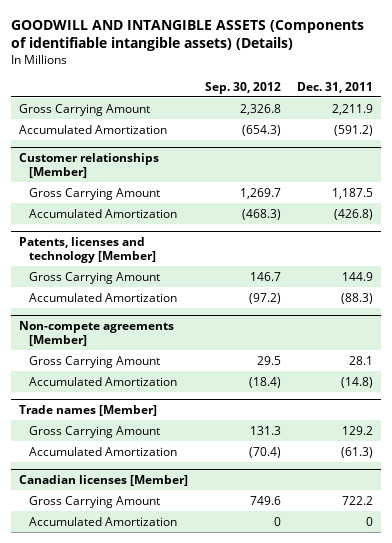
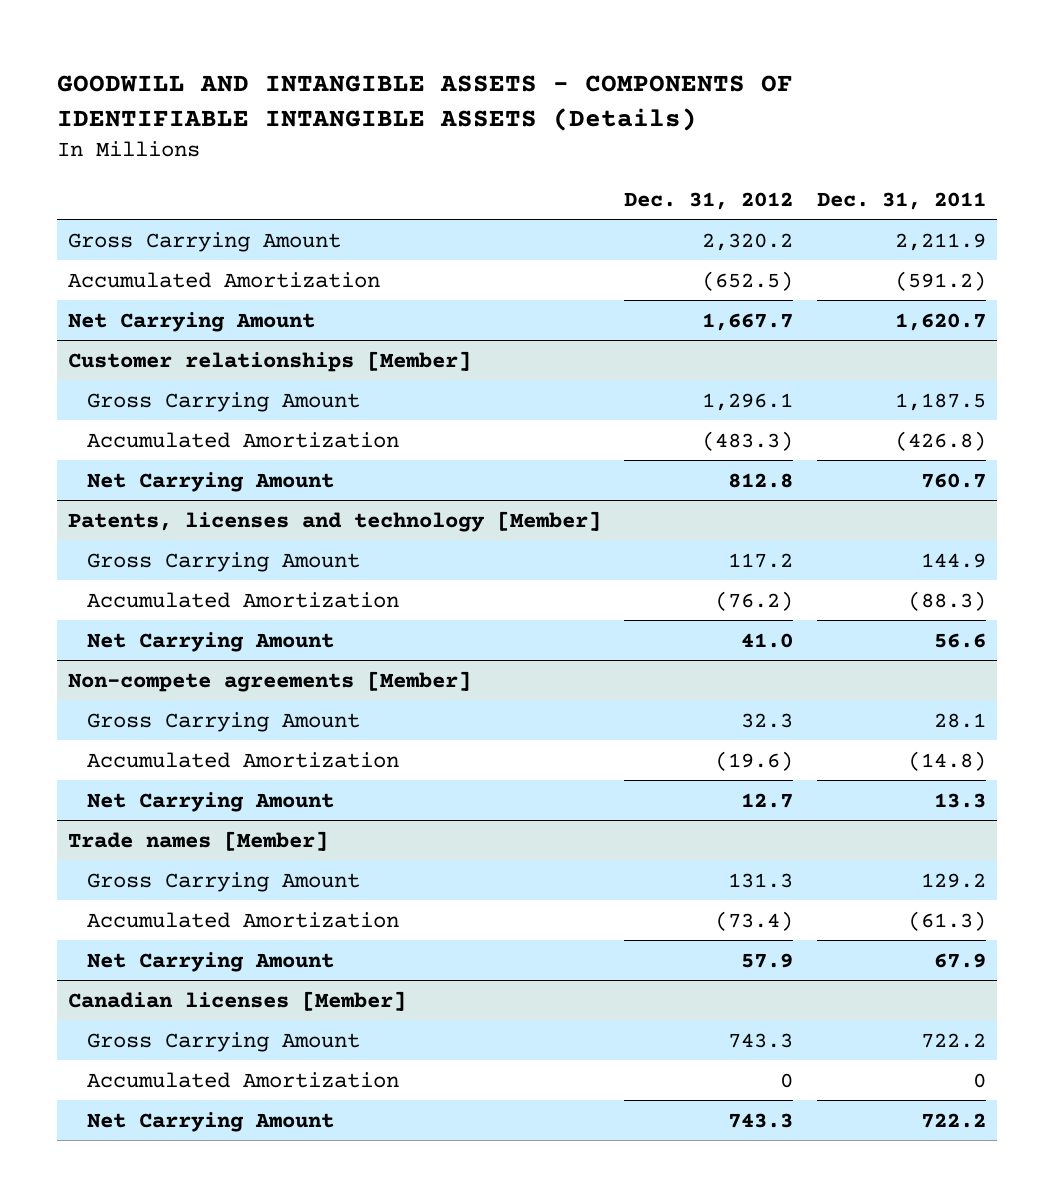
[11,19,365,52] GOODWILL AND INTANGIBLE ASSETS (Components of identifiable intangible assets) (Details) -> [56,75,793,132] GOODWILL AND INTANGIBLE ASSETS - COMPONENTS OF IDENTIFIABLE INTANGIBLE ASSETS (Details)
[204,81,281,94] Sep. 30, 2012 -> none
none -> [624,191,794,210] Dec. 31, 2012
none -> [68,311,316,332] Net Carrying Amount
none -> [87,471,335,492] Net Carrying Amount
none -> [87,631,335,652] Net Carrying Amount
none -> [87,791,335,812] Net Carrying Amount
none -> [87,951,335,972] Net Carrying Amount
none -> [87,1111,335,1132] Net Carrying Amount

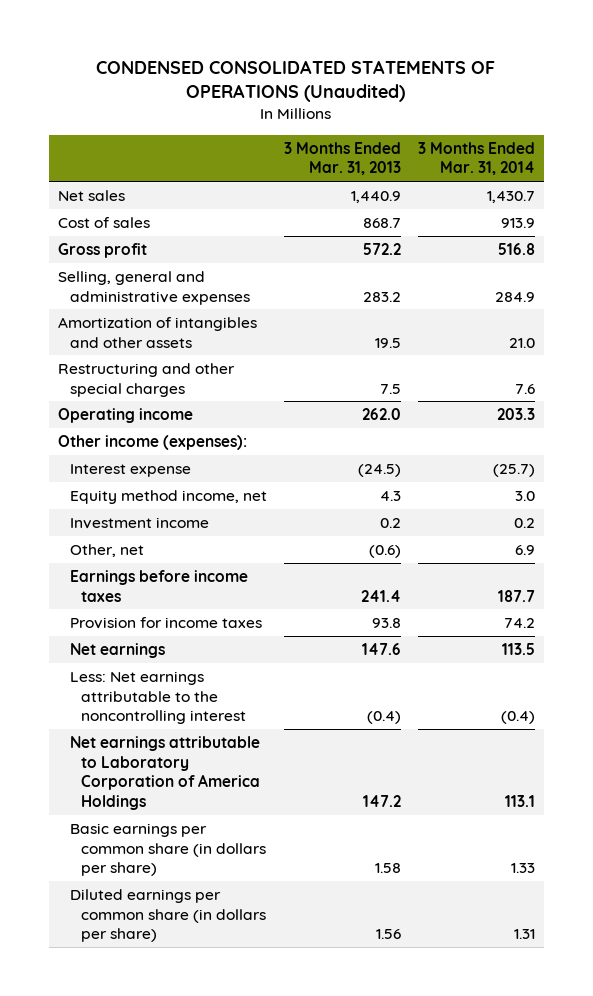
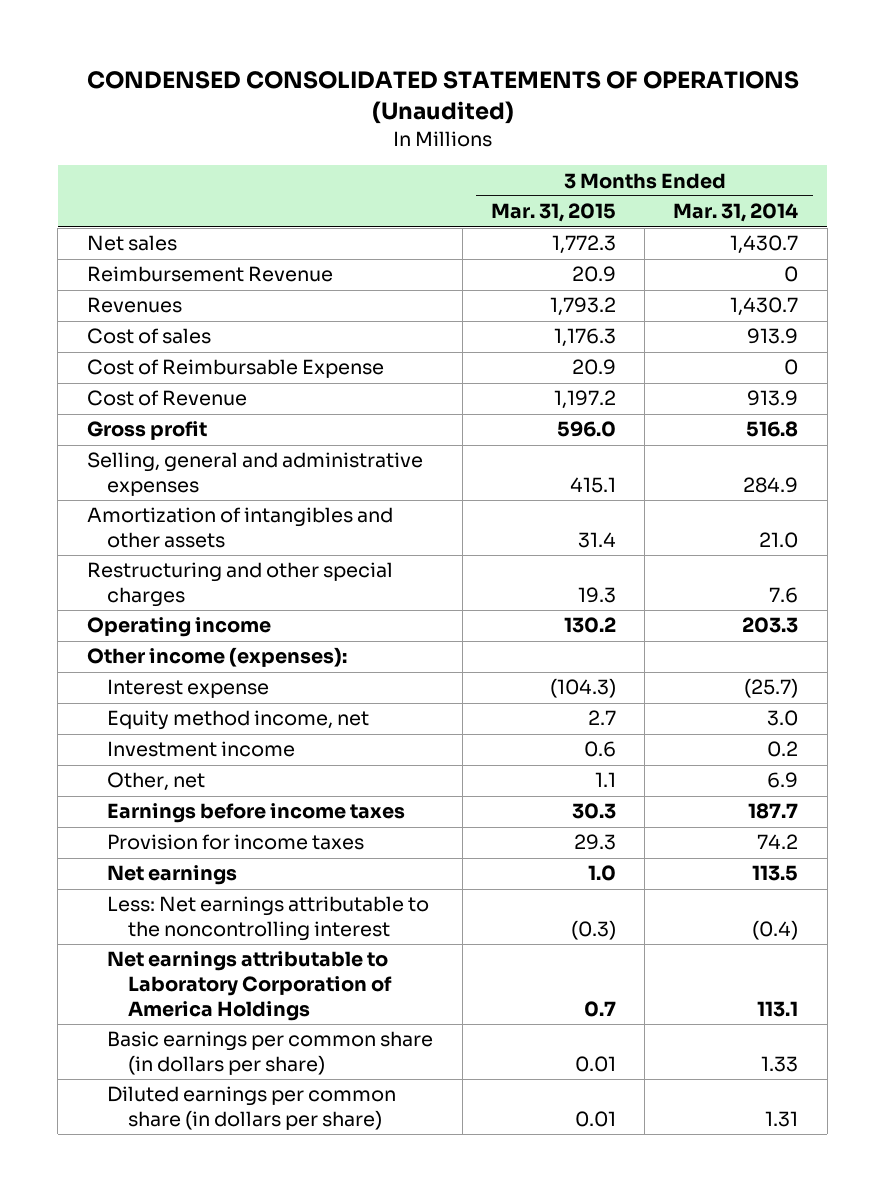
[283,141,401,176] 3 Months Ended Mar. 31, 2013 -> none
none -> [490,203,616,223] Mar. 31, 2015
none -> [86,266,333,283] Reimbursement Revenue
none -> [86,297,182,314] Revenues
none -> [86,359,384,379] Cost of Reimbursable Expense
none -> [86,390,247,407] Cost of Revenue

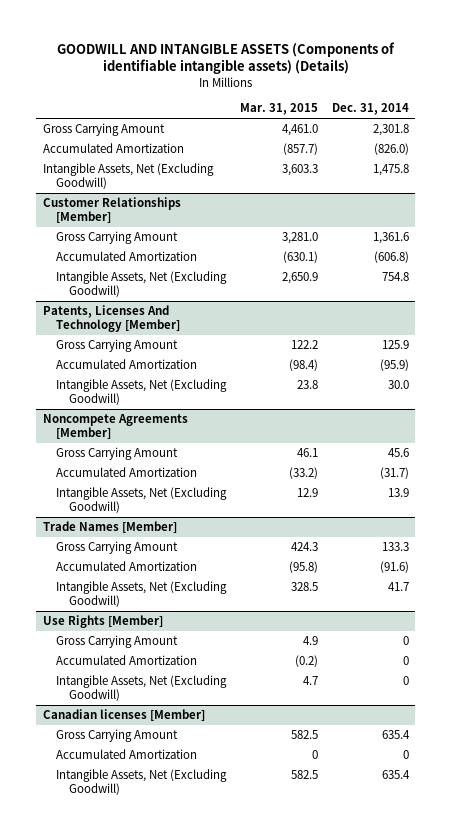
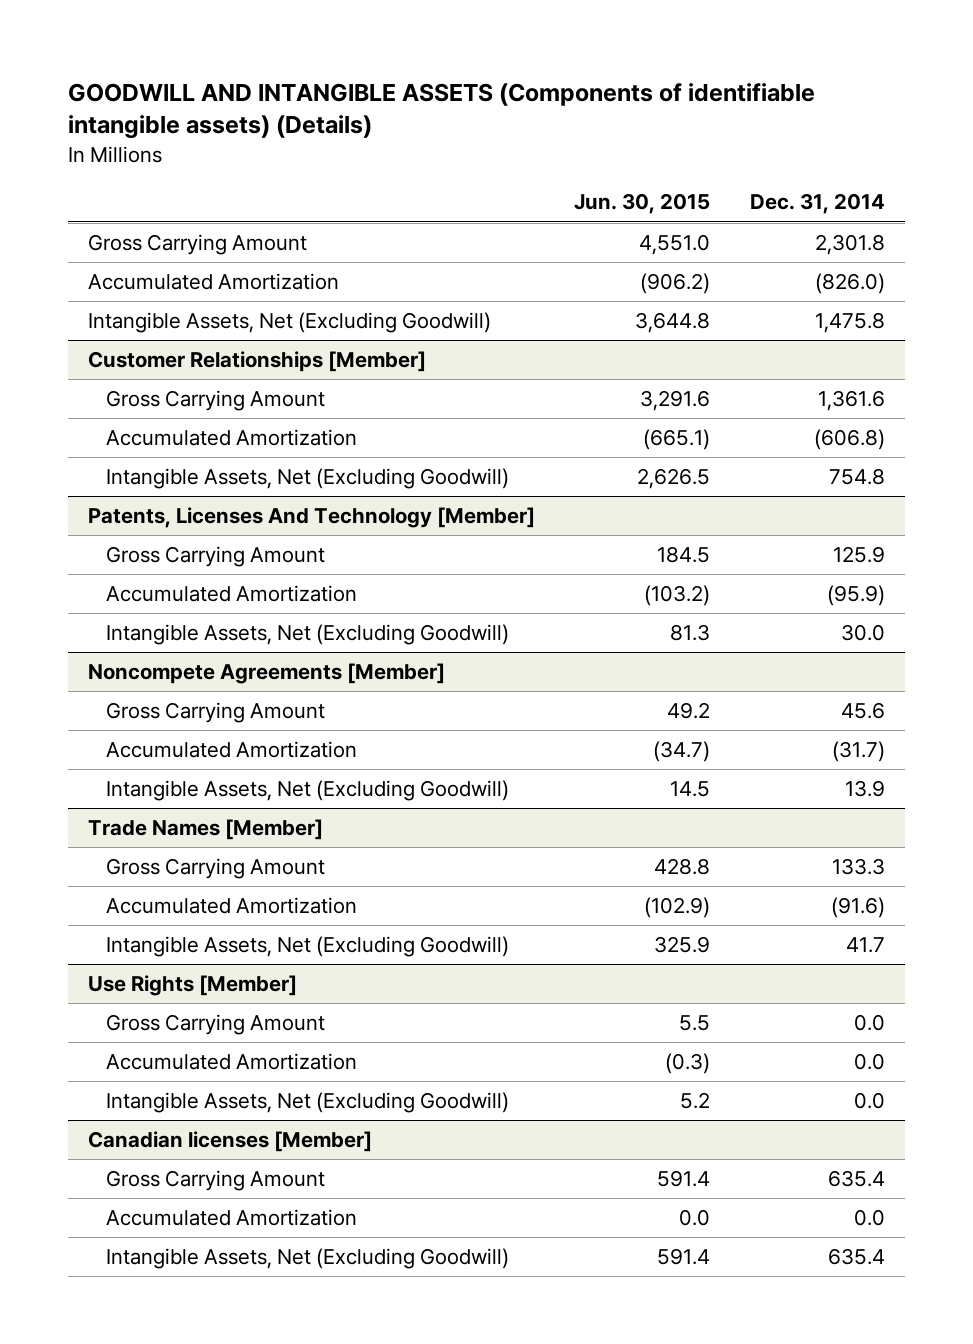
[239,103,318,116] Mar. 31, 2015 -> none
none -> [574,193,711,215] Jun. 30, 2015
[402,636,409,646] 0 -> [853,1014,885,1032] 0.0
[402,656,409,666] 0 -> [853,1053,885,1071] 0.0
[402,676,409,686] 0 -> [853,1092,885,1110] 0.0
[402,750,409,760] 0 -> [853,1209,885,1227] 0.0

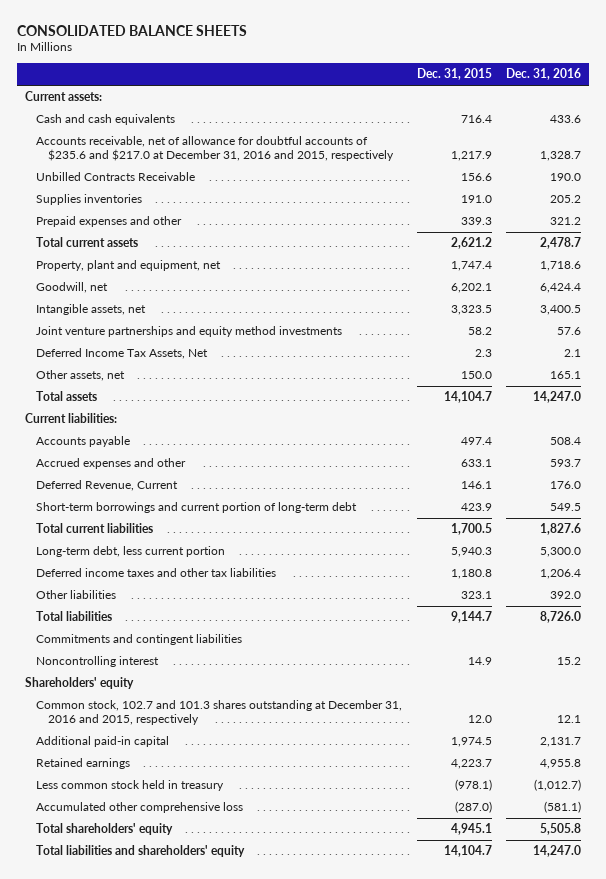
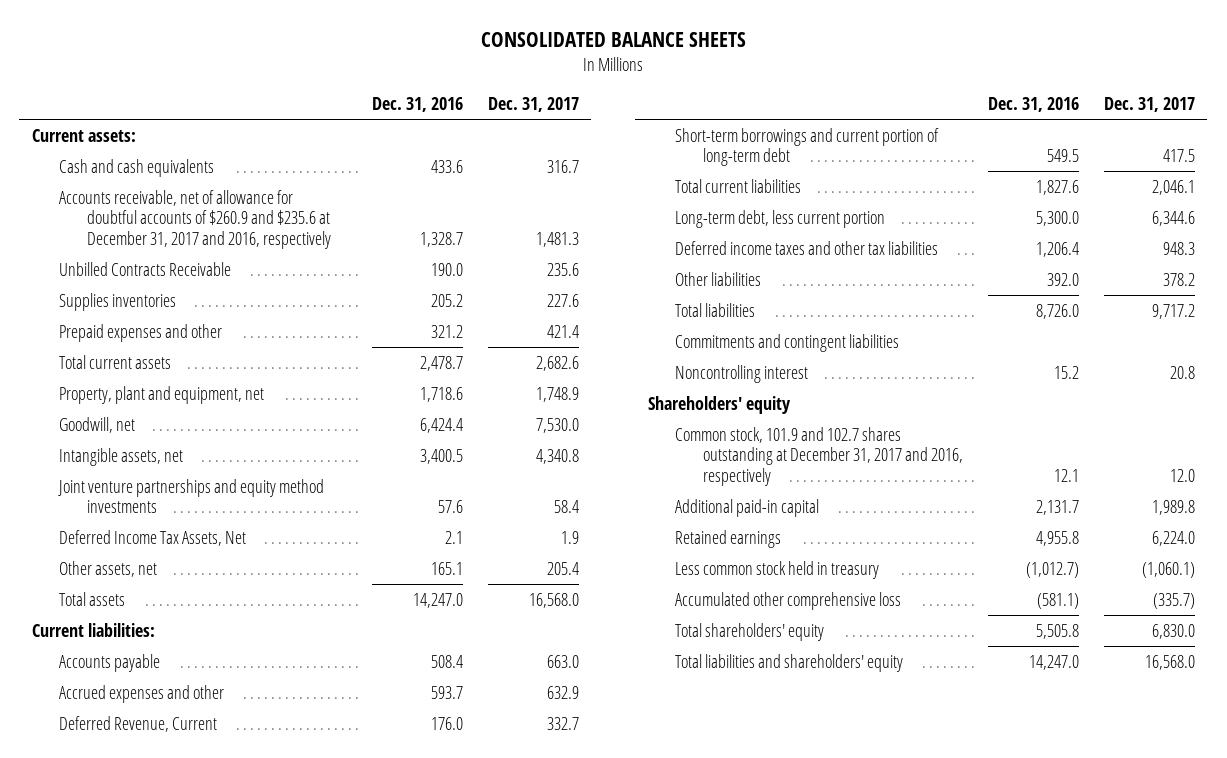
[416,68,492,81] Dec. 31, 2015 -> none
none -> [487,97,579,113] Dec. 31, 2017
[36,136,395,162] Accounts receivable, net of allowance for doubtful accounts of $235.6 and $217.0 at December 31, 2016 and 2015, respectively -> [59,189,331,249] Accounts receivable, net of allowance for doubtful accounts of $260.9 and $235.6 at December 31, 2017 and 2016, respectively
[36,700,403,726] Common stock, 102.7 and 101.3 shares outstanding at December 31, 2016 and 2015, respectively -> [675,426,964,486] Common stock, 101.9 and 102.7 shares outstanding at December 31, 2017 and 2016, respectively

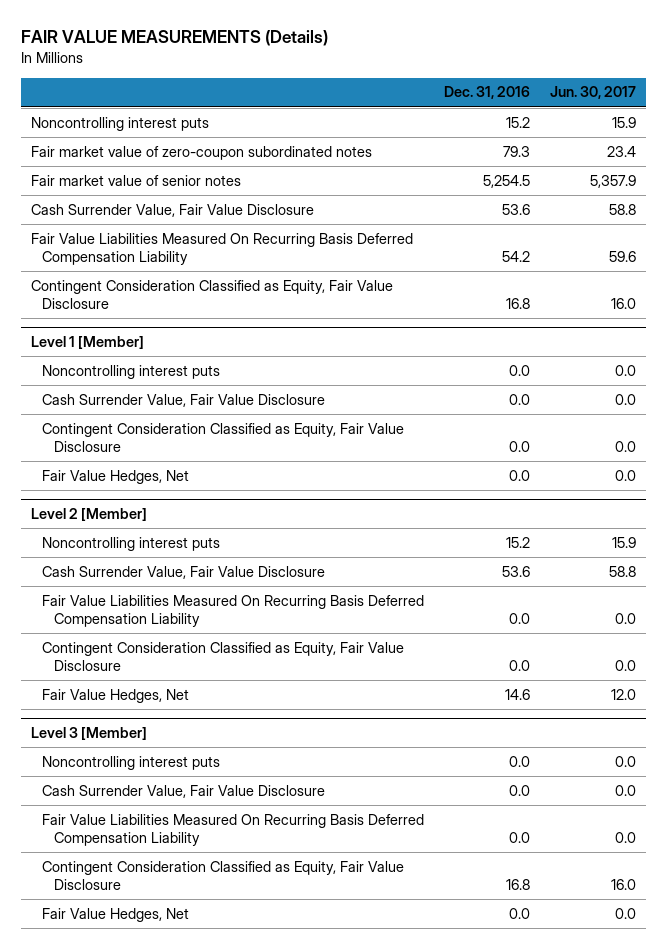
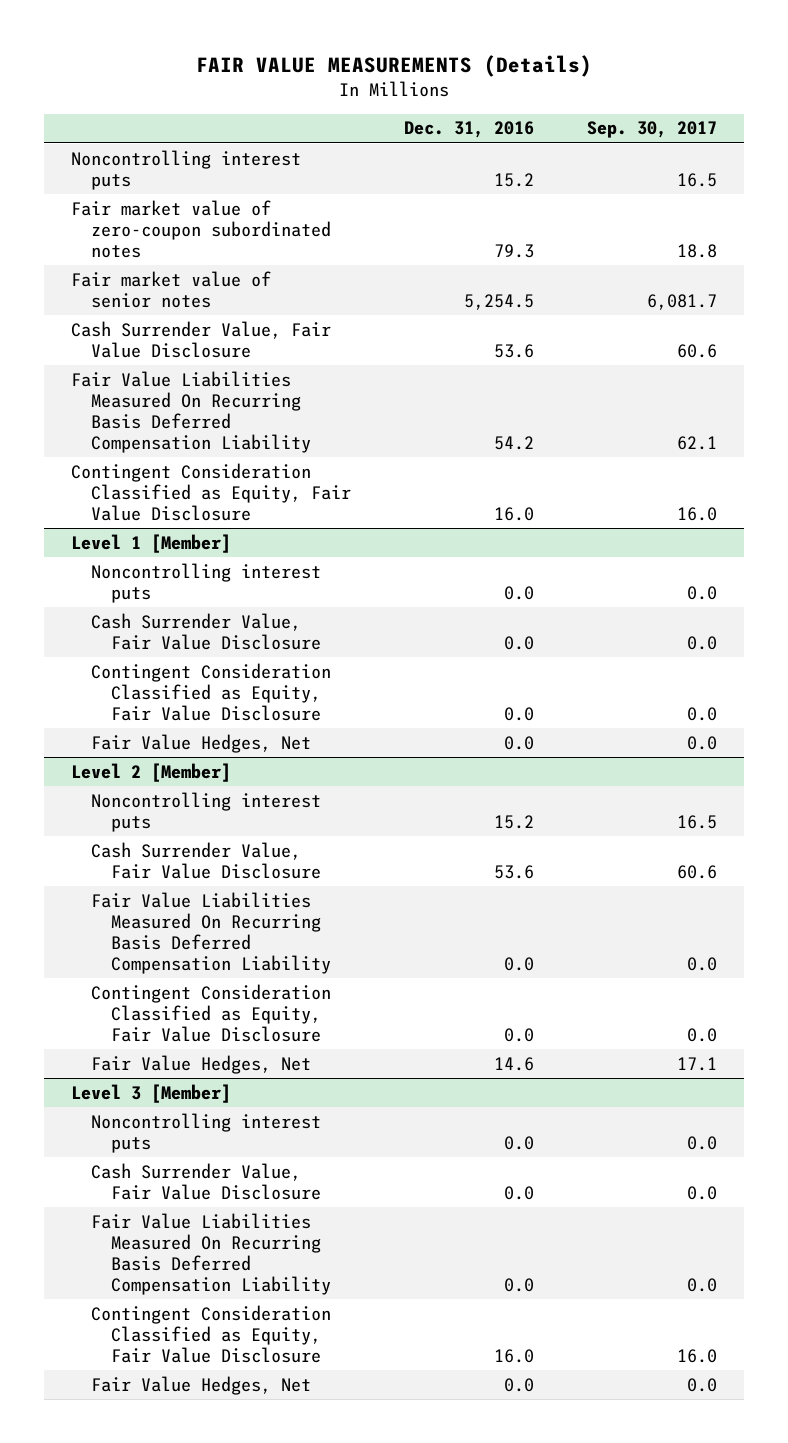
[549,86,636,100] Jun. 30, 2017 -> none
none -> [587,121,718,139] Sep. 30, 2017
[505,298,530,310] 16.8 -> [493,506,534,521] 16.0
[505,879,530,891] 16.8 -> [493,1348,534,1363] 16.0

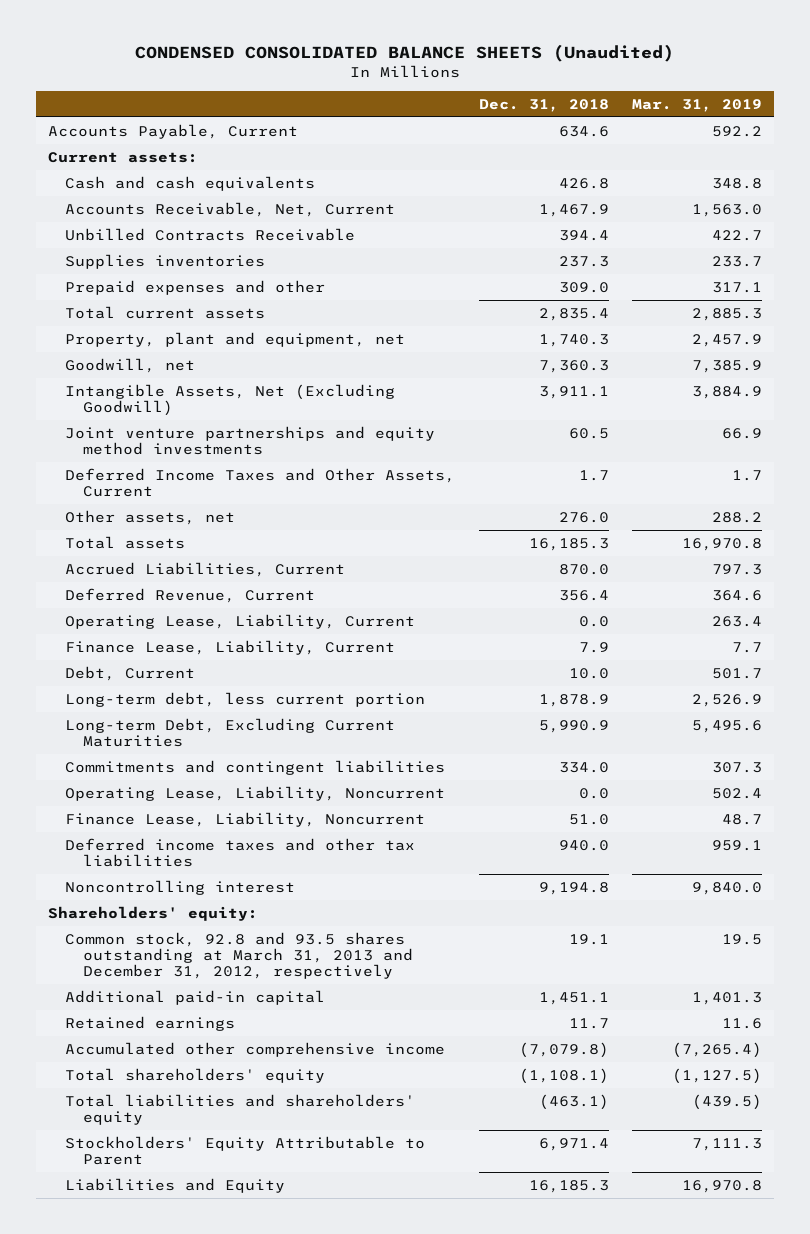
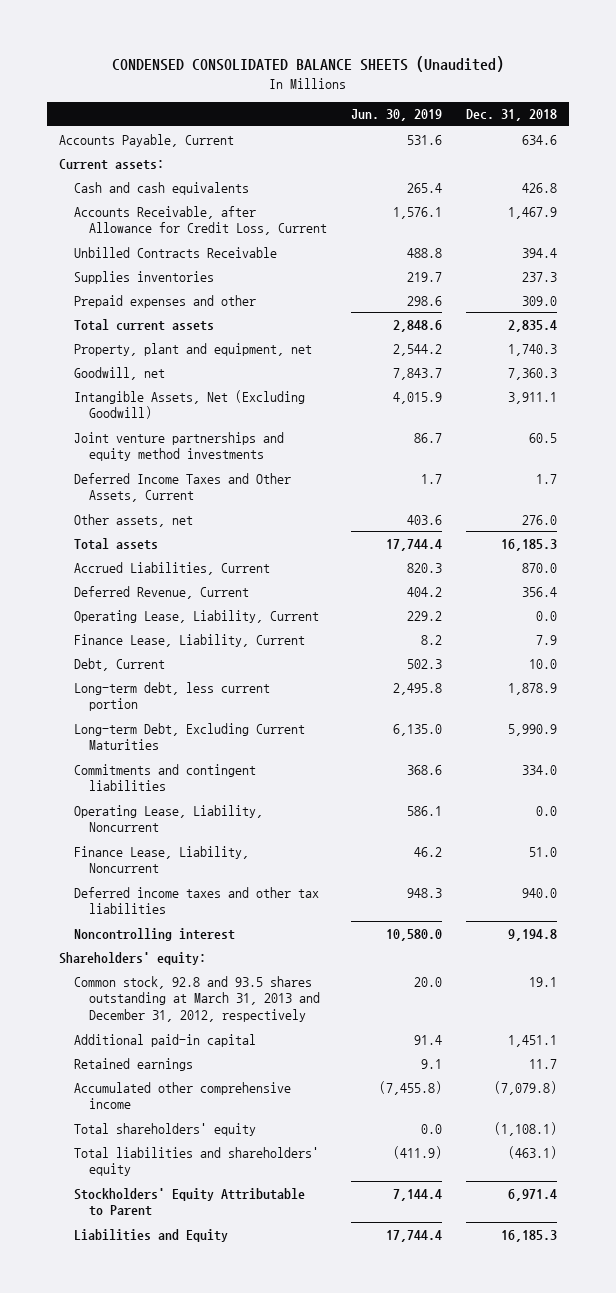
[632,98,763,112] Mar. 31, 2019 -> none
none -> [350,109,442,122] Jun. 30, 2019
[65,201,396,217] Accounts Receivable, Net, Current -> [73,205,327,236] Accounts Receivable, after Allowance for Credit Loss, Current

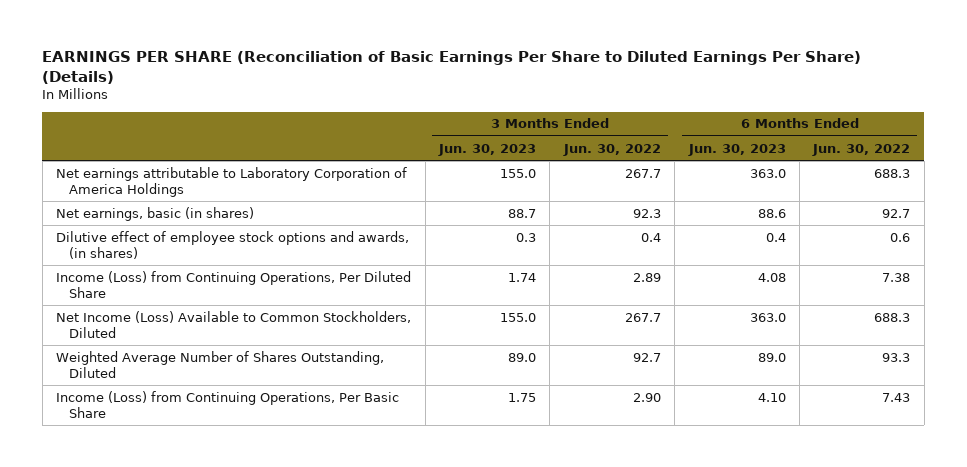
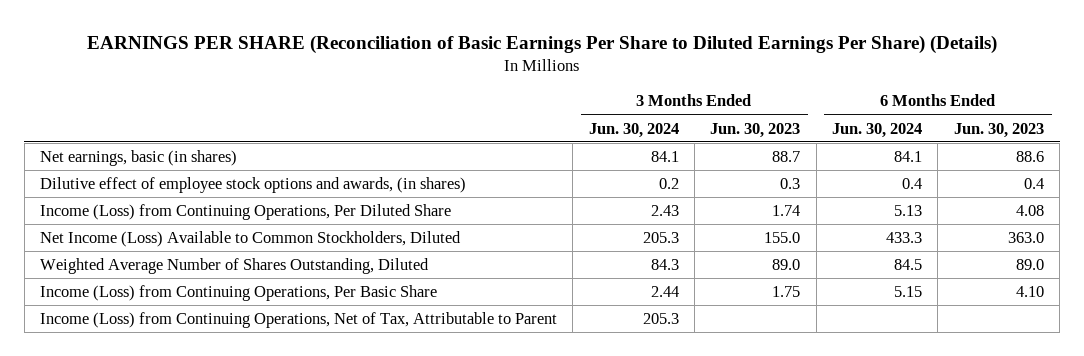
[562,143,661,156] Jun. 30, 2022 -> none
[812,143,911,156] Jun. 30, 2022 -> none
none -> [588,122,679,138] Jun. 30, 2024
none -> [832,122,923,138] Jun. 30, 2024
[56,166,408,197] Net earnings attributable to Laboratory Corporation of America Holdings -> none
none -> [39,311,557,328] Income (Loss) from Continuing Operations, Net of Tax, Attributable to Parent

